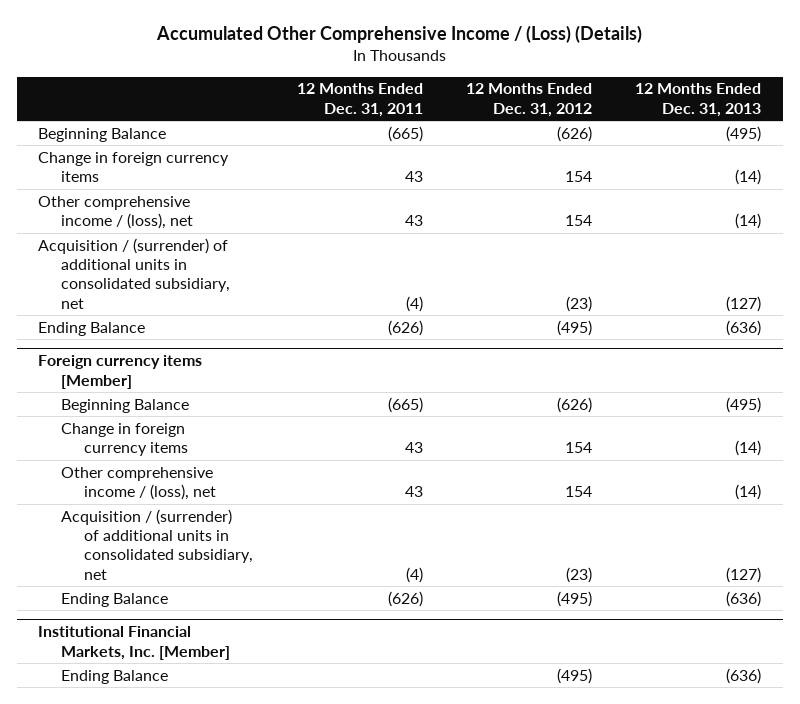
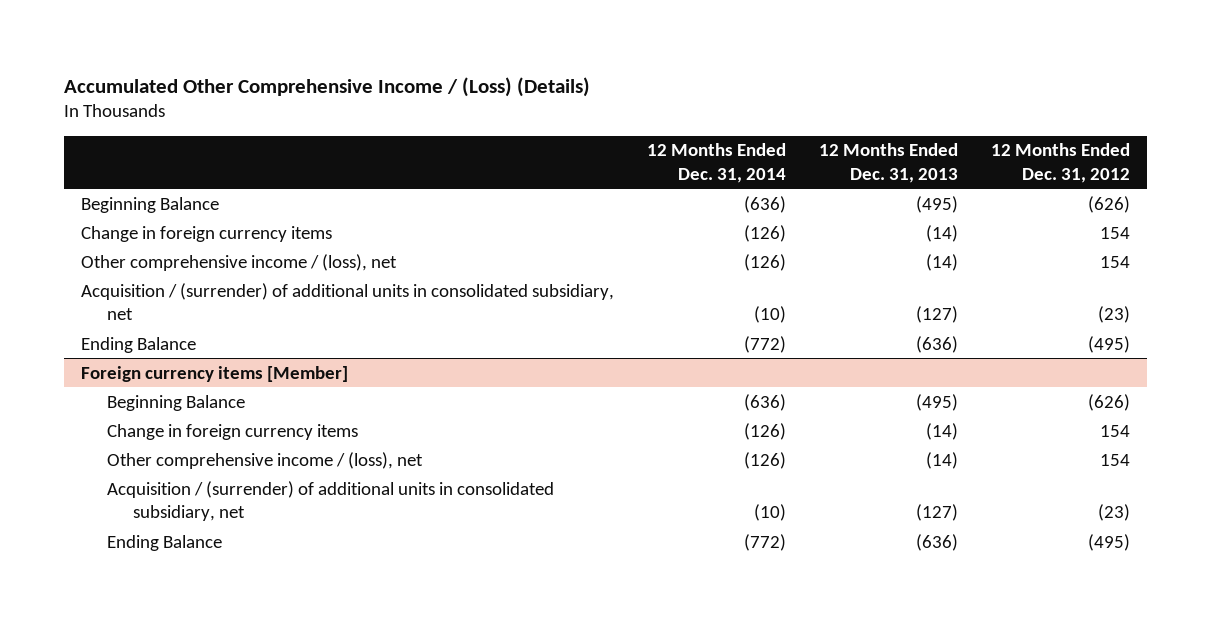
[296,83,423,117] 12 Months Ended Dec. 31, 2011 -> none
none -> [646,143,786,183] 12 Months Ended Dec. 31, 2014
[38,626,231,660] Institutional Financial Markets, Inc. [Member] -> none
[61,669,169,684] Ending Balance -> none

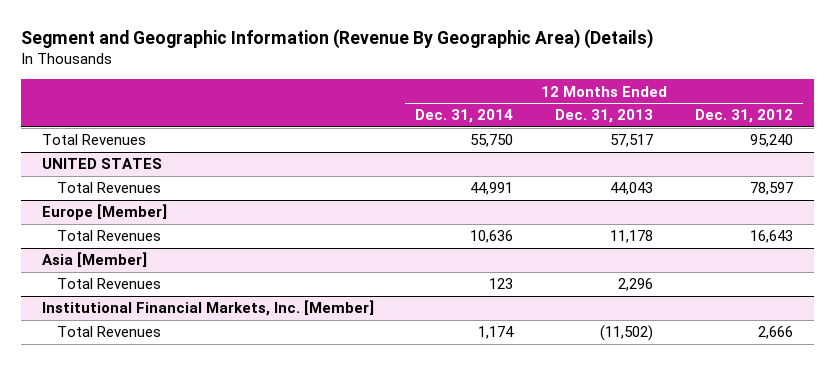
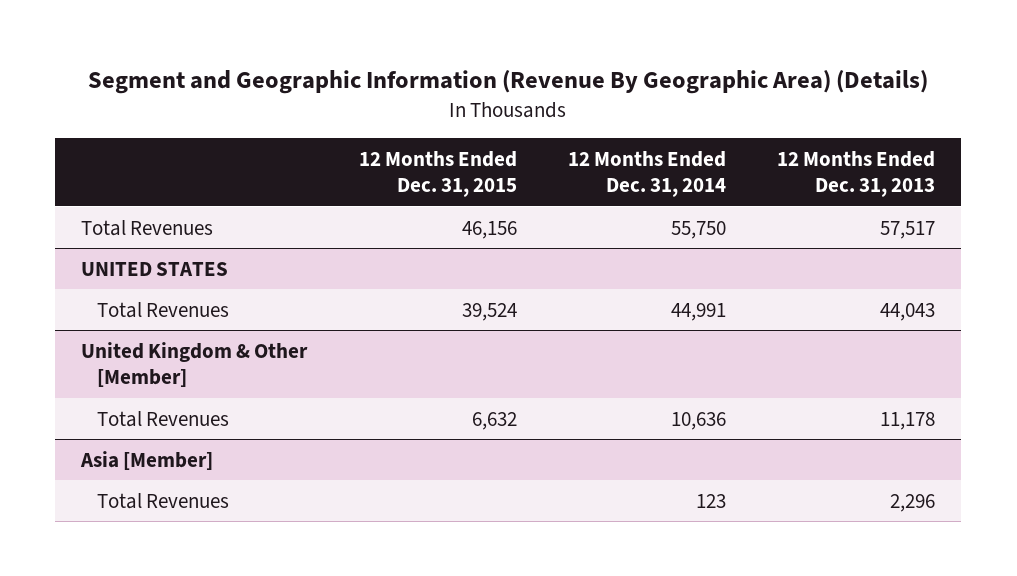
[694,109,793,124] Dec. 31, 2012 -> none
none -> [358,150,517,198] 12 Months Ended Dec. 31, 2015
[41,204,167,221] Europe [Member] -> [81,341,309,388] United Kingdom & Other [Member]
[41,300,374,317] Institutional Financial Markets, Inc. [Member] -> none
[57,326,162,338] Total Revenues -> none

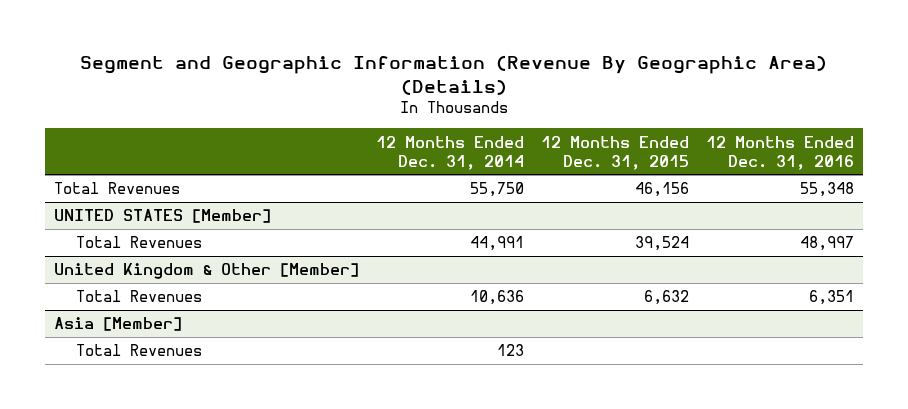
[777,150,936,198] 12 Months Ended Dec. 31, 2013 -> none
none -> [706,135,855,170] 12 Months Ended Dec. 31, 2016
[81,261,229,276] UNITED STATES -> [53,209,271,224] UNITED STATES [Member]

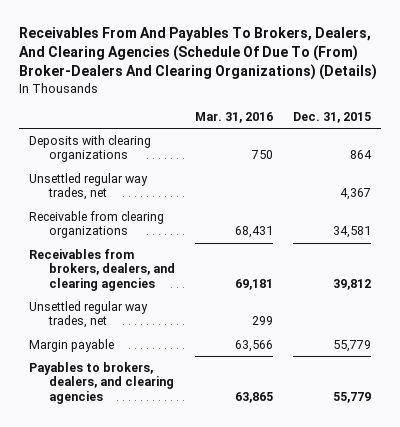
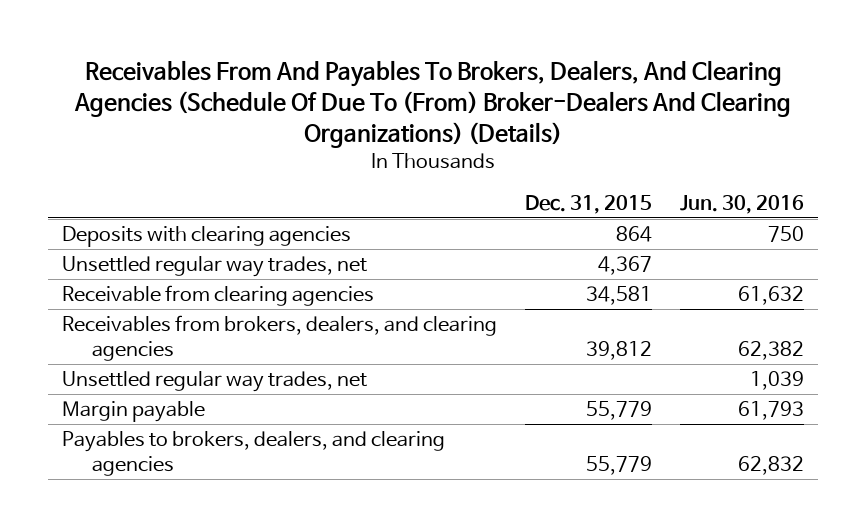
[194,112,273,124] Mar. 31, 2016 -> none
none -> [680,194,805,214] Jun. 30, 2016
[29,134,152,163] Deposits with clearing organizations -> [62,226,352,248] Deposits with clearing agencies
[29,210,165,239] Receivable from clearing organizations -> [62,285,375,307] Receivable from clearing agencies

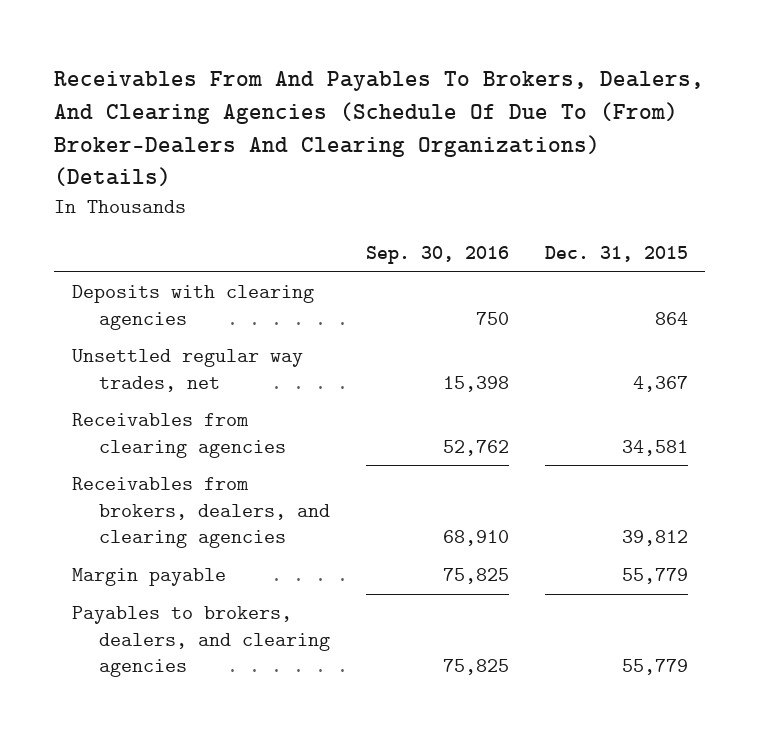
[680,194,805,214] Jun. 30, 2016 -> none
none -> [365,246,509,265] Sep. 30, 2016
[62,285,375,307] Receivable from clearing agencies -> [71,413,287,458] Receivables from clearing agencies
[62,371,368,393] Unsettled regular way trades, net -> none

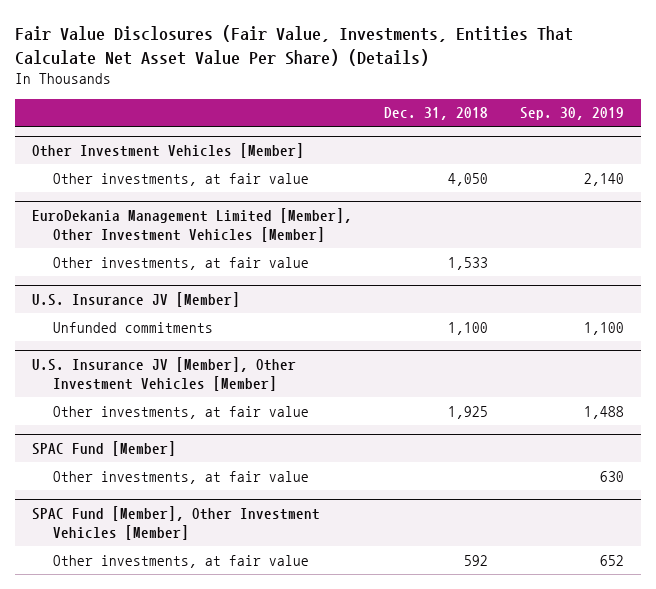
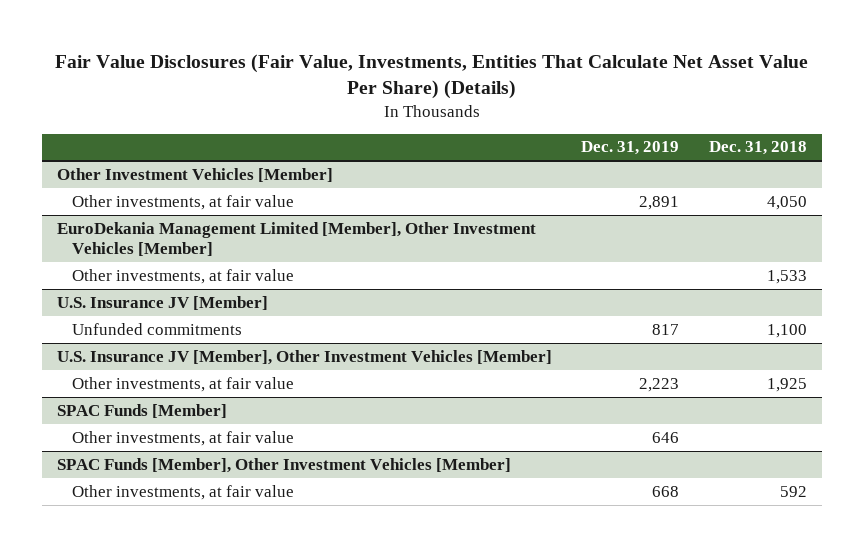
[520,107,625,121] Sep. 30, 2019 -> none
none -> [581,141,680,156] Dec. 31, 2019
[31,441,176,457] SPAC Fund [Member] -> [56,403,227,418] SPAC Funds [Member]
[31,506,320,541] SPAC Fund [Member], Other Investment Vehicles [Member] -> [56,457,511,473] SPAC Funds [Member], Other Investment Vehicles [Member]

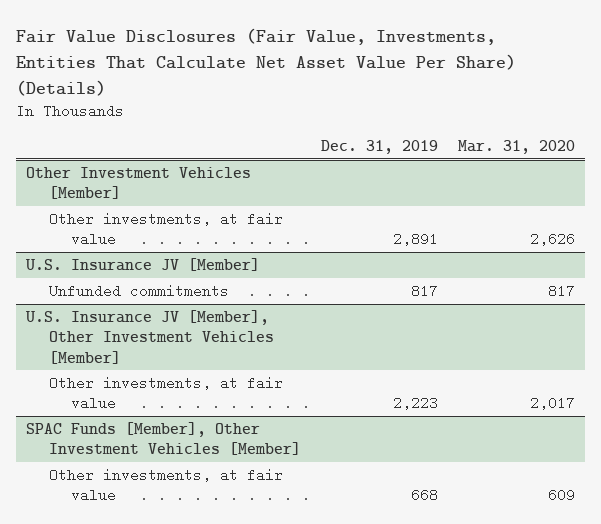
[708,141,807,156] Dec. 31, 2018 -> none
none -> [457,139,575,154] Mar. 31, 2020
[56,221,536,257] EuroDekania Management Limited [Member], Other Investment Vehicles [Member] -> none
[72,268,295,284] Other investments, at fair value -> none
[56,403,227,418] SPAC Funds [Member] -> none
[72,430,295,446] Other investments, at fair value -> none

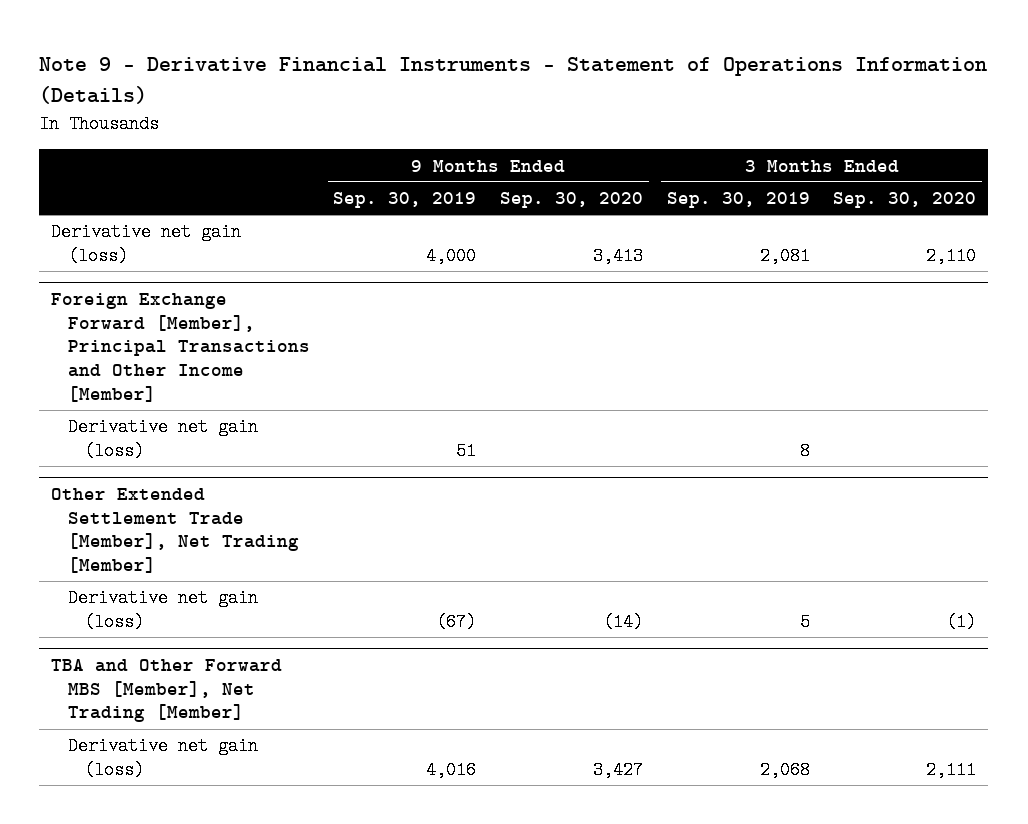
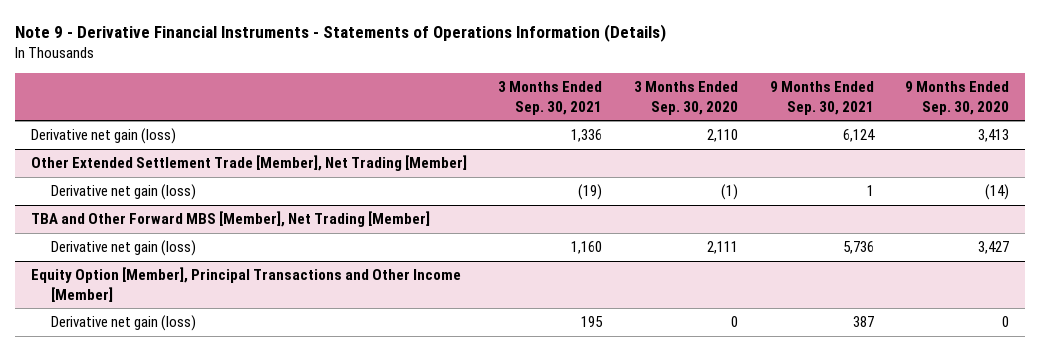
[39,56,988,104] Note 9 - Derivative Financial Instruments - Statement of Operations Information (Details) -> [14,23,666,42] Note 9 - Derivative Financial Instruments - Statements of Operations Information (Details)
[333,192,477,209] Sep. 30, 2019 -> none
[666,192,810,209] Sep. 30, 2019 -> none
none -> [498,81,603,115] 3 Months Ended Sep. 30, 2021
none -> [769,81,874,115] 9 Months Ended Sep. 30, 2021
[51,293,310,402] Foreign Exchange Forward [Member], Principal Transactions and Other Income [Member] -> none
[67,418,258,461] Derivative net gain (loss) -> none
none -> [30,267,461,302] Equity Option [Member], Principal Transactions and Other Income [Member]
none -> [51,315,197,332] Derivative net gain (loss)

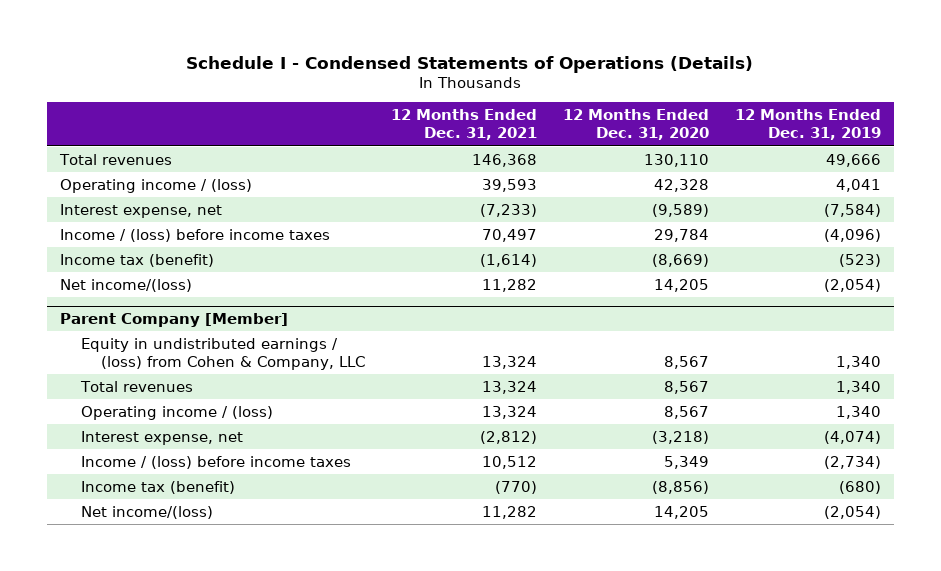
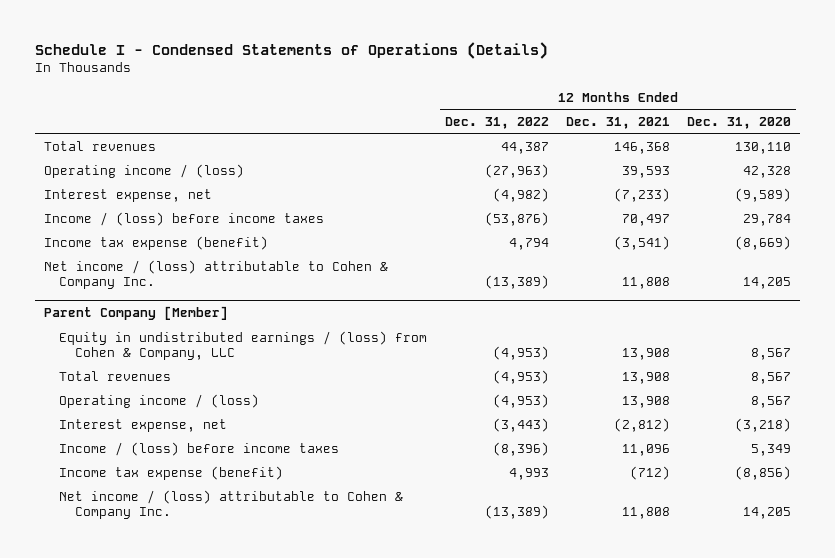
[735,109,882,141] 12 Months Ended Dec. 31, 2019 -> none
none -> [444,116,549,129] Dec. 31, 2022
[59,253,214,267] Income tax (benefit) -> [43,235,268,250] Income tax expense (benefit)
[480,253,538,267] (1,614) -> [613,235,670,250] (3,541)
[59,278,192,292] Net income/(loss) -> [43,259,388,289] Net income / (loss) attributable to Cohen & Company Inc.
[482,278,538,292] 11,282 -> [621,276,670,289] 11,808
[482,355,538,369] 13,324 -> [621,347,670,360] 13,908
[482,380,538,394] 13,324 -> [621,371,670,384] 13,908
[482,405,538,419] 13,324 -> [621,395,670,408] 13,908
[482,455,538,469] 10,512 -> [621,443,670,456] 11,096
[80,480,235,494] Income tax (benefit) -> [59,465,284,480] Income tax expense (benefit)
[495,480,538,494] (770) -> [629,465,670,480] (712)
[80,505,213,519] Net income/(loss) -> [59,489,404,519] Net income / (loss) attributable to Cohen & Company Inc.
[482,505,538,519] 11,282 -> [621,506,670,519] 11,808

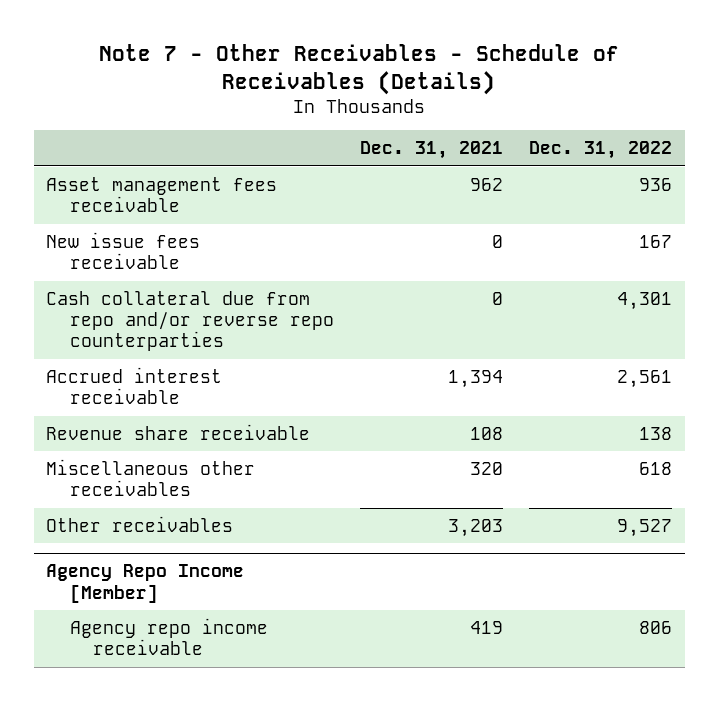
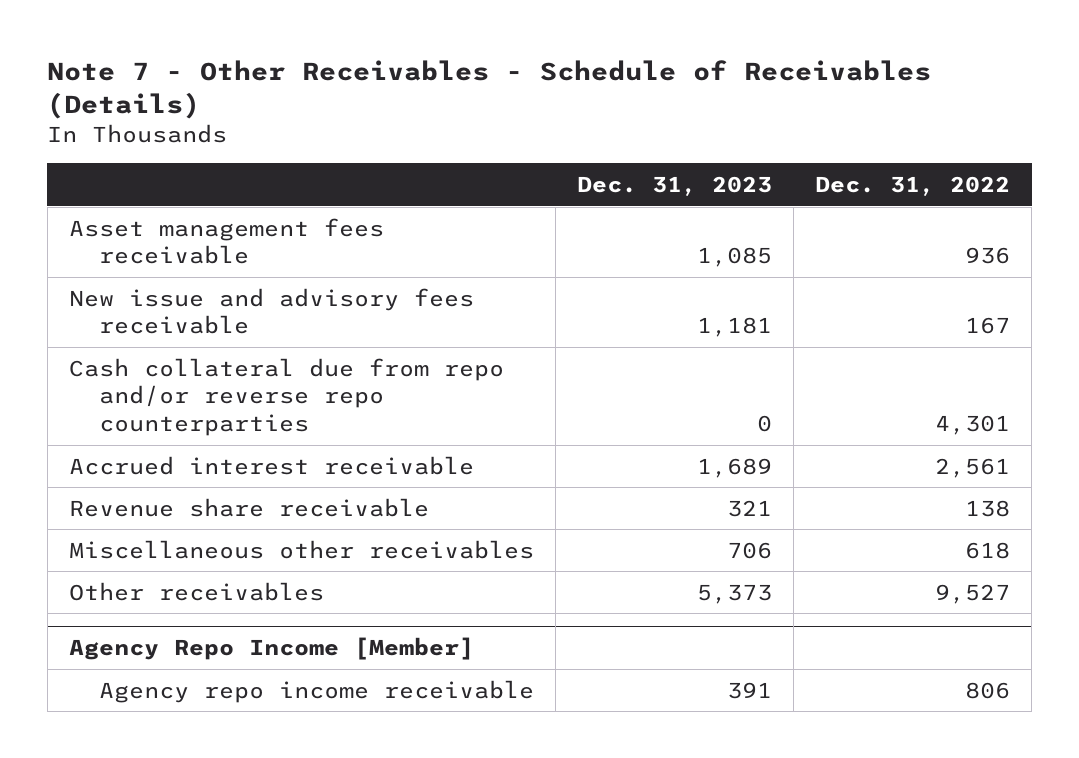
[359,141,503,160] Dec. 31, 2021 -> none
none -> [577,176,773,197] Dec. 31, 2023
[46,231,201,270] New issue fees receivable -> [68,287,474,335] New issue and advisory fees receivable

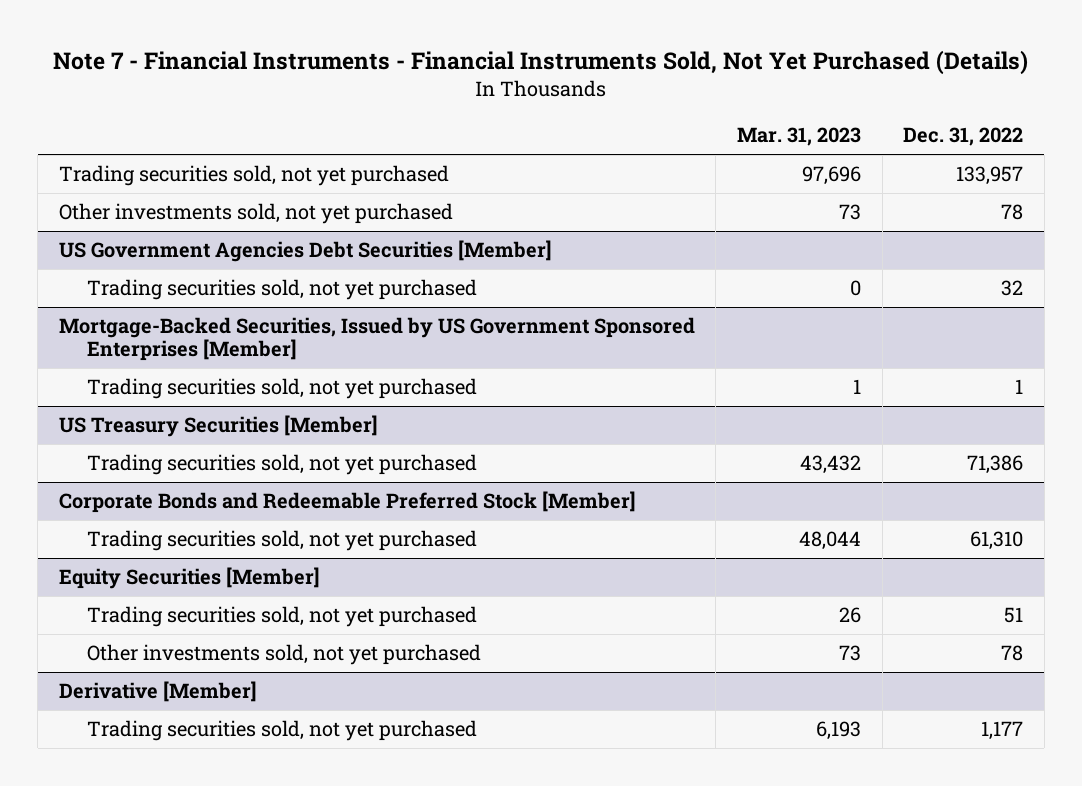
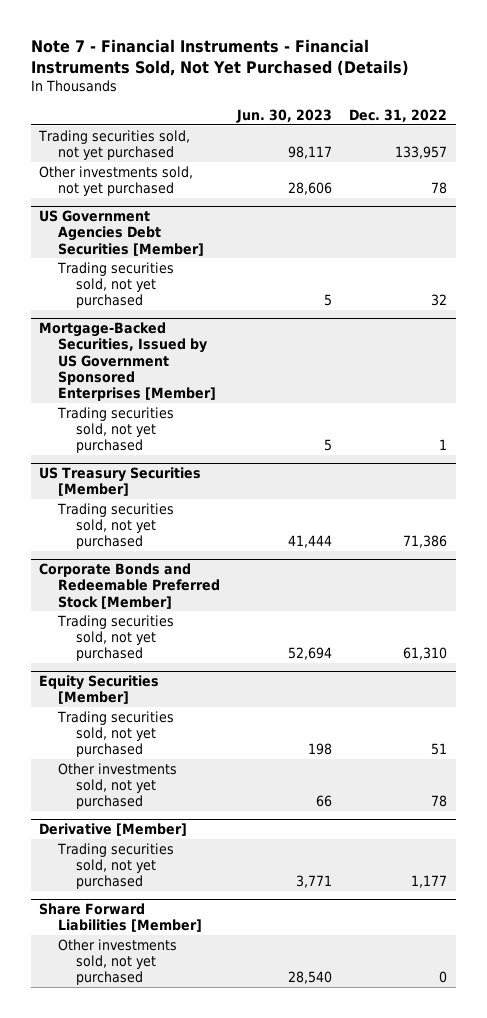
[736,127,861,147] Mar. 31, 2023 -> none
none -> [236,108,333,123] Jun. 30, 2023
none -> [39,902,202,933] Share Forward Liabilities [Member]
none -> [57,938,177,986] Other investments sold, not yet purchased

